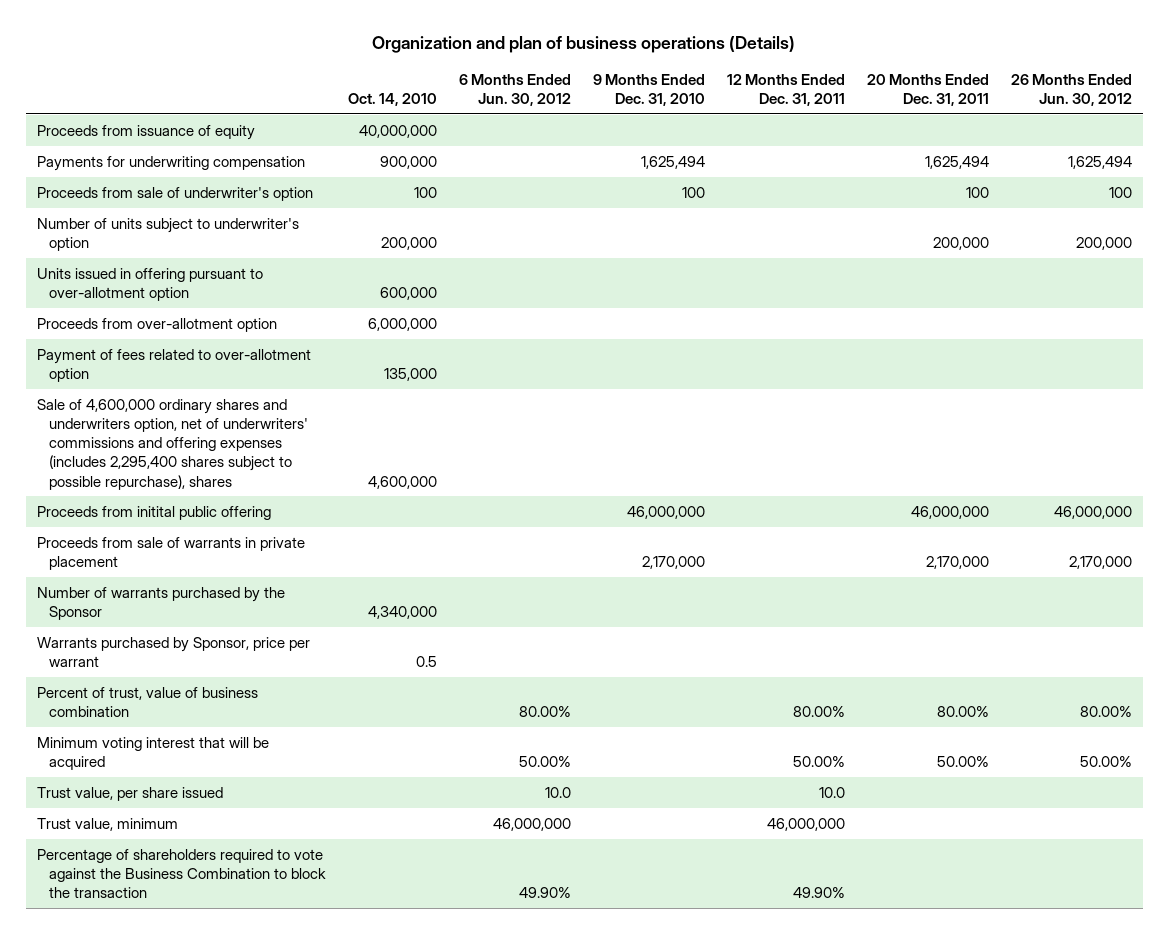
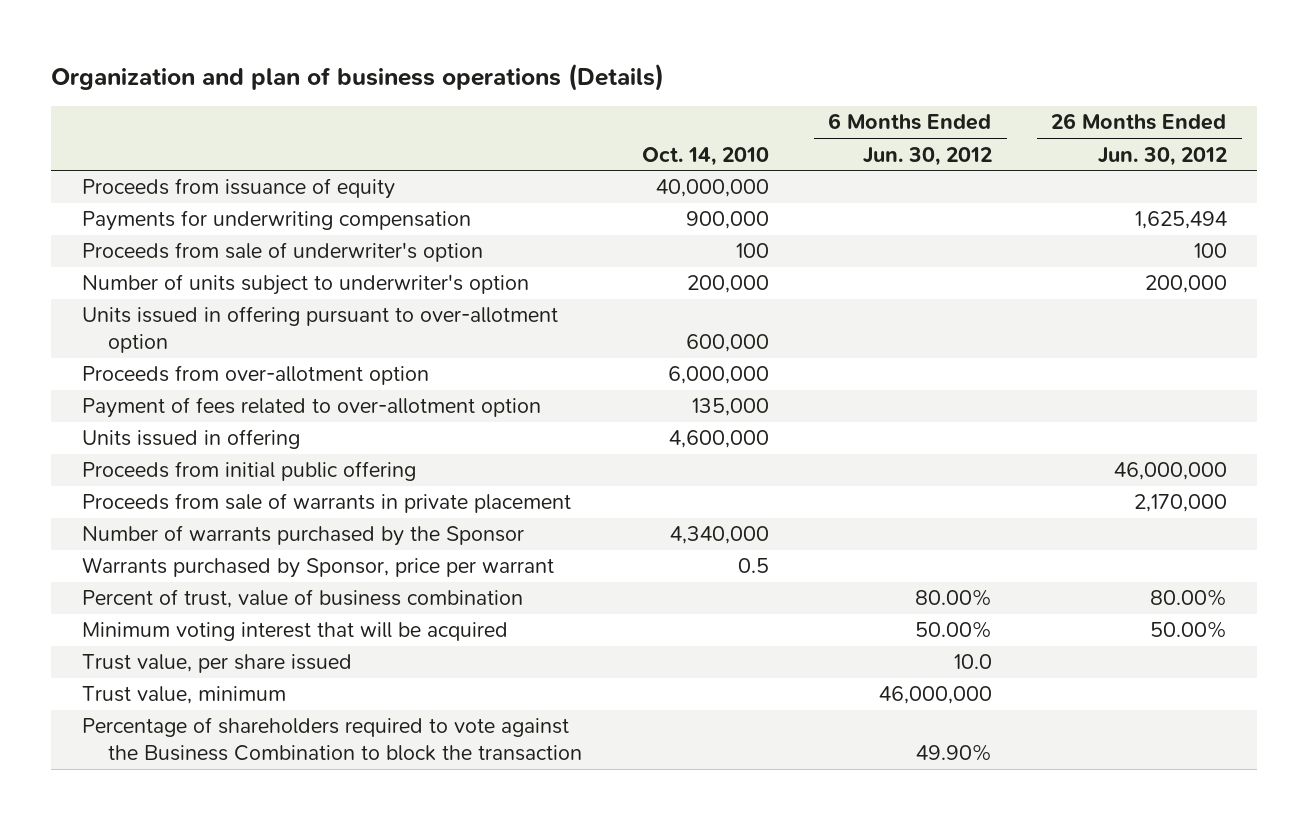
[592,73,705,107] 9 Months Ended Dec. 31, 2010 -> none
[726,73,845,107] 12 Months Ended Dec. 31, 2011 -> none
[866,73,989,107] 20 Months Ended Dec. 31, 2011 -> none
[36,398,309,490] Sale of 4,600,000 ordinary shares and underwriters option, net of underwriters' commissions and offering expenses (includes 2,295,400 shares subject to possible repurchase), shares -> [81,429,300,450] Units issued in offering
[36,505,271,520] Proceeds from initital public offering -> [81,461,416,482] Proceeds from initial public offering

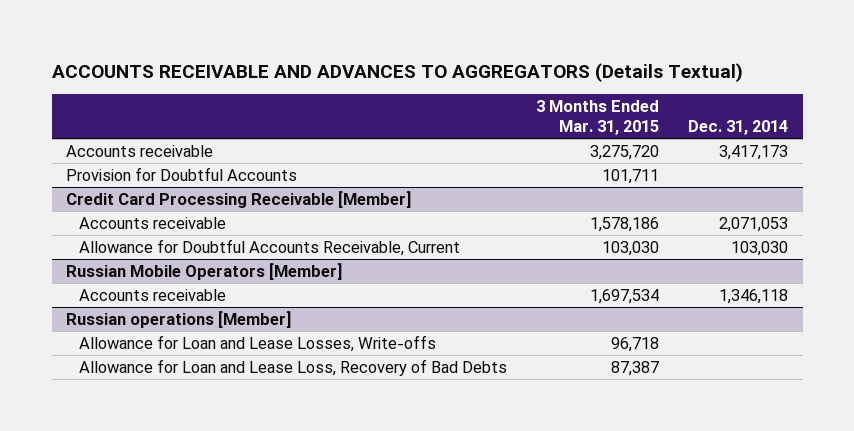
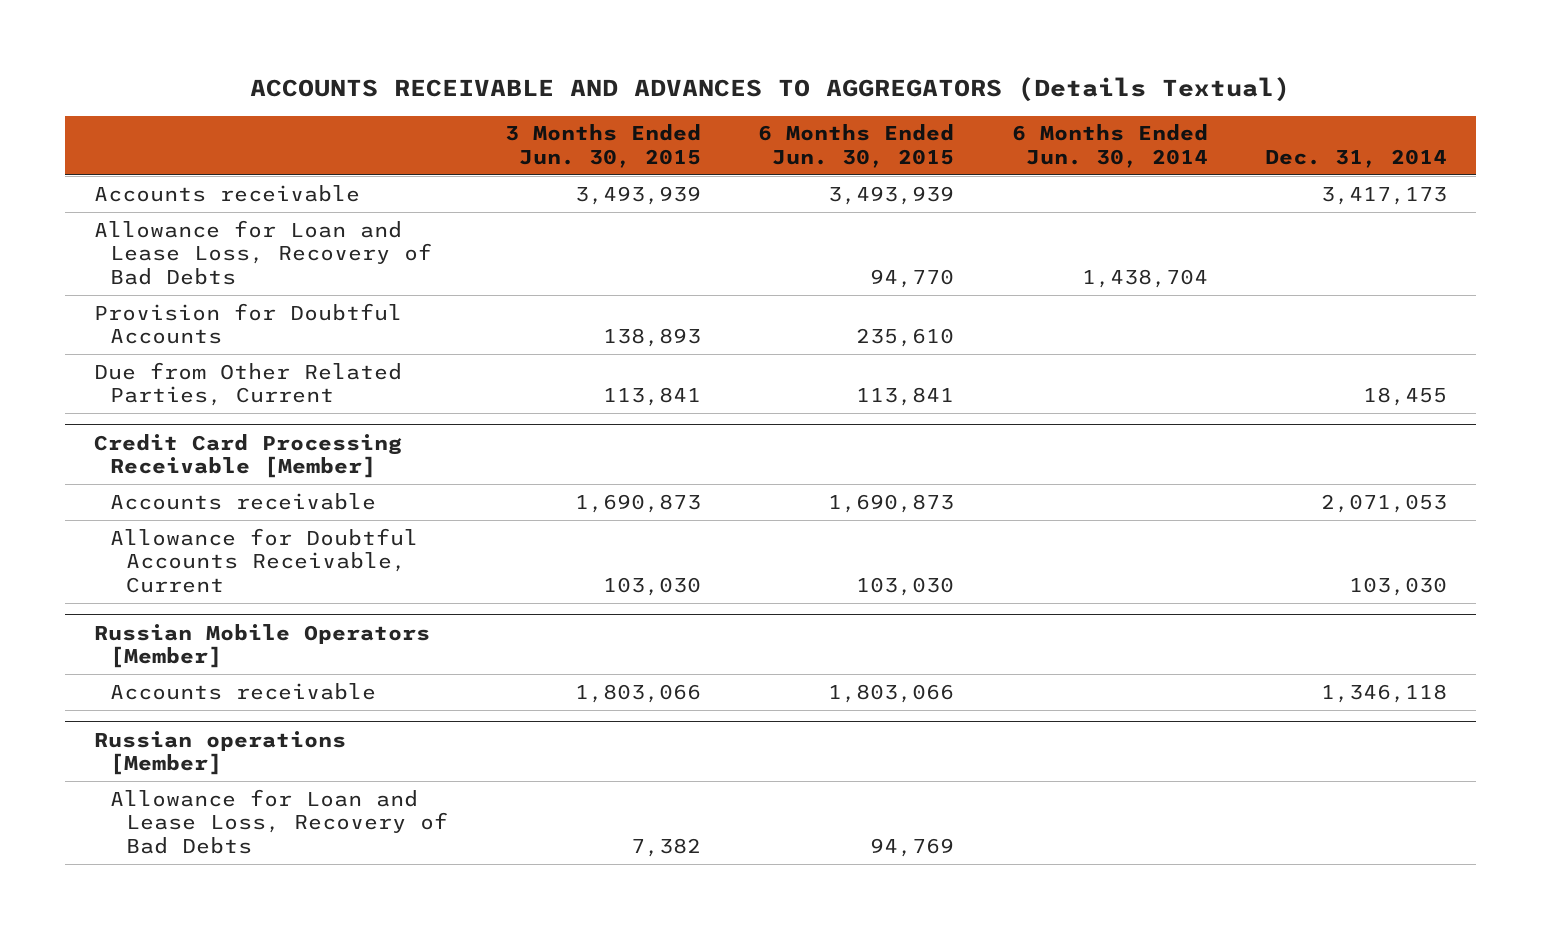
[536,100,660,136] 3 Months Ended Mar. 31, 2015 -> none
none -> [504,124,701,169] 3 Months Ended Jun. 30, 2015
none -> [758,124,955,169] 6 Months Ended Jun. 30, 2015
none -> [1011,124,1208,169] 6 Months Ended Jun. 30, 2014
none -> [93,219,432,286] Allowance for Loan and Lease Loss, Recovery of Bad Debts
none -> [93,361,402,407] Due from Other Related Parties, Current
[78,334,436,352] Allowance for Loan and Lease Losses, Write-offs -> none

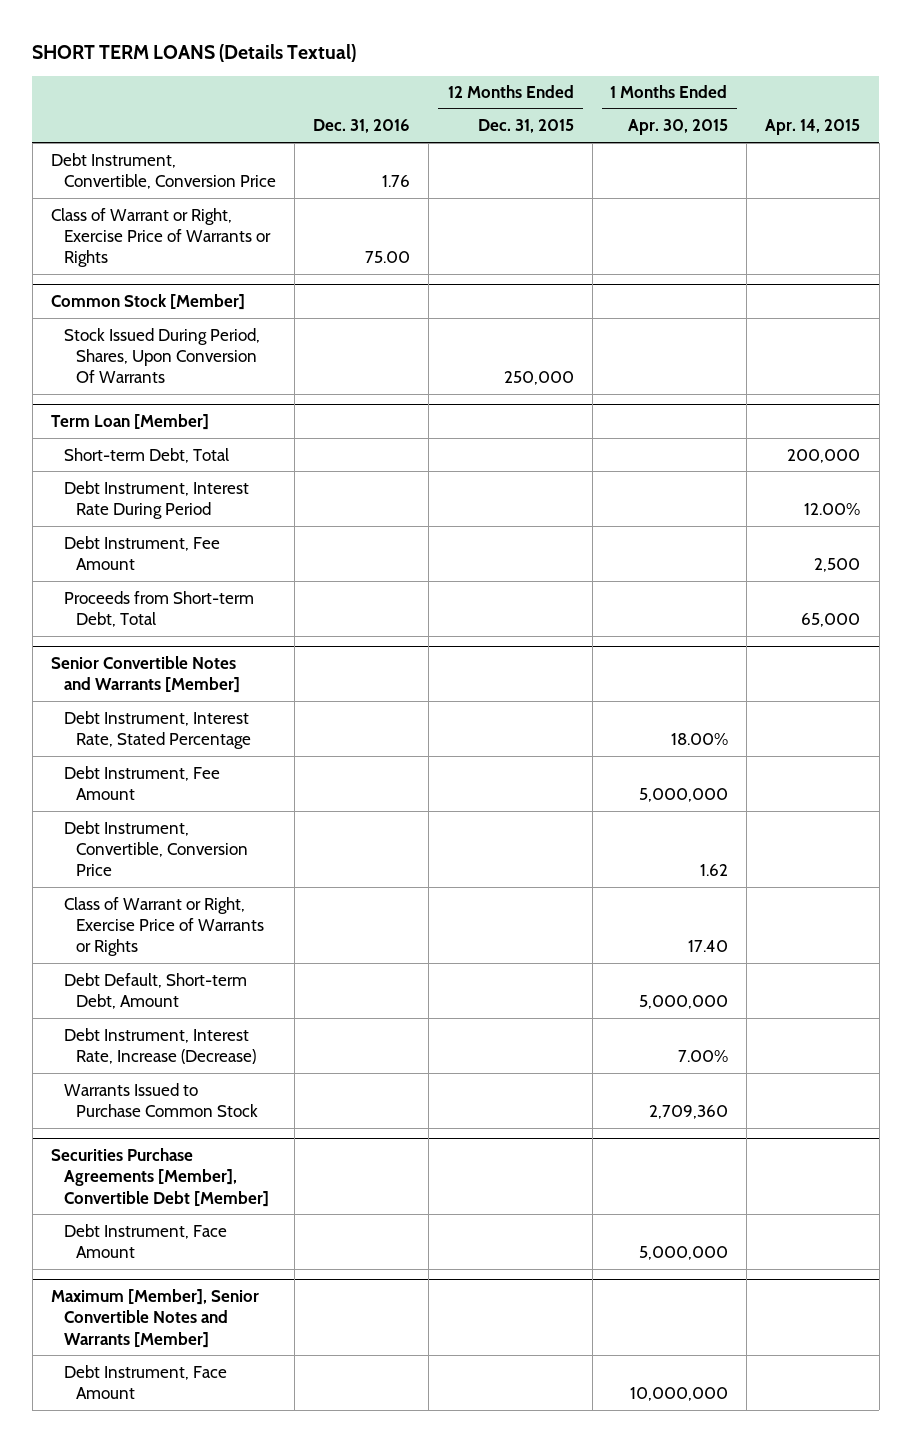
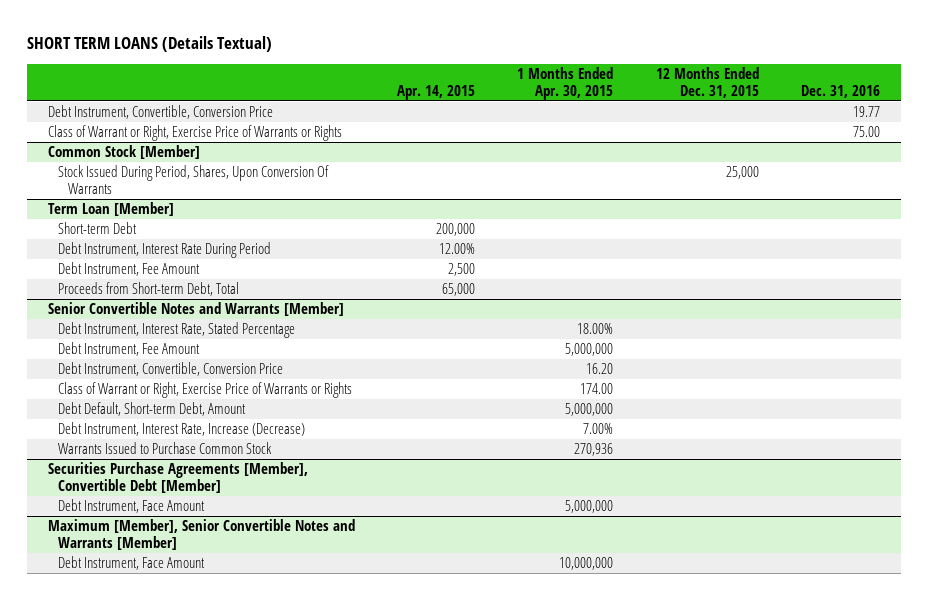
[382,174,411,187] 1.76 -> [853,106,881,118] 19.77
[503,371,574,386] 250,000 -> [725,166,759,180] 25,000
[63,447,229,463] Short-term Debt, Total -> [58,222,138,235] Short-term Debt
[699,864,728,877] 1.62 -> [586,363,614,375] 16.20
[687,940,728,953] 17.40 -> [580,383,614,395] 174.00
[648,1104,728,1119] 2,709,360 -> [574,443,614,457] 270,936

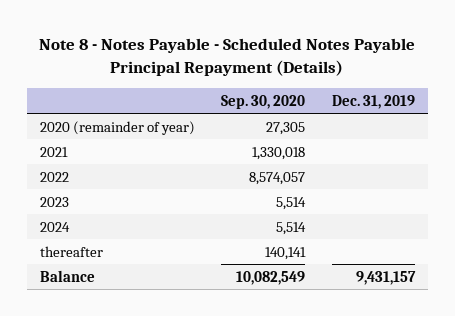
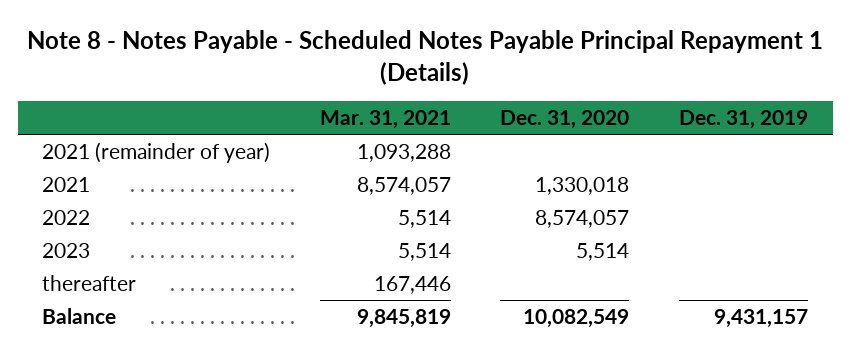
[39,38,416,77] Note 8 - Notes Payable - Scheduled Notes Payable Principal Repayment (Details) -> [27,30,824,85] Note 8 - Notes Payable - Scheduled Notes Payable Principal Repayment 1 (Details)
[221,94,306,109] Sep. 30, 2020 -> none
none -> [319,110,451,130] Mar. 31, 2021
none -> [500,110,630,130] Dec. 31, 2020
[40,120,196,135] 2020 (remainder of year) -> [42,142,271,164] 2021 (remainder of year)
[40,221,71,232] 2024 -> none

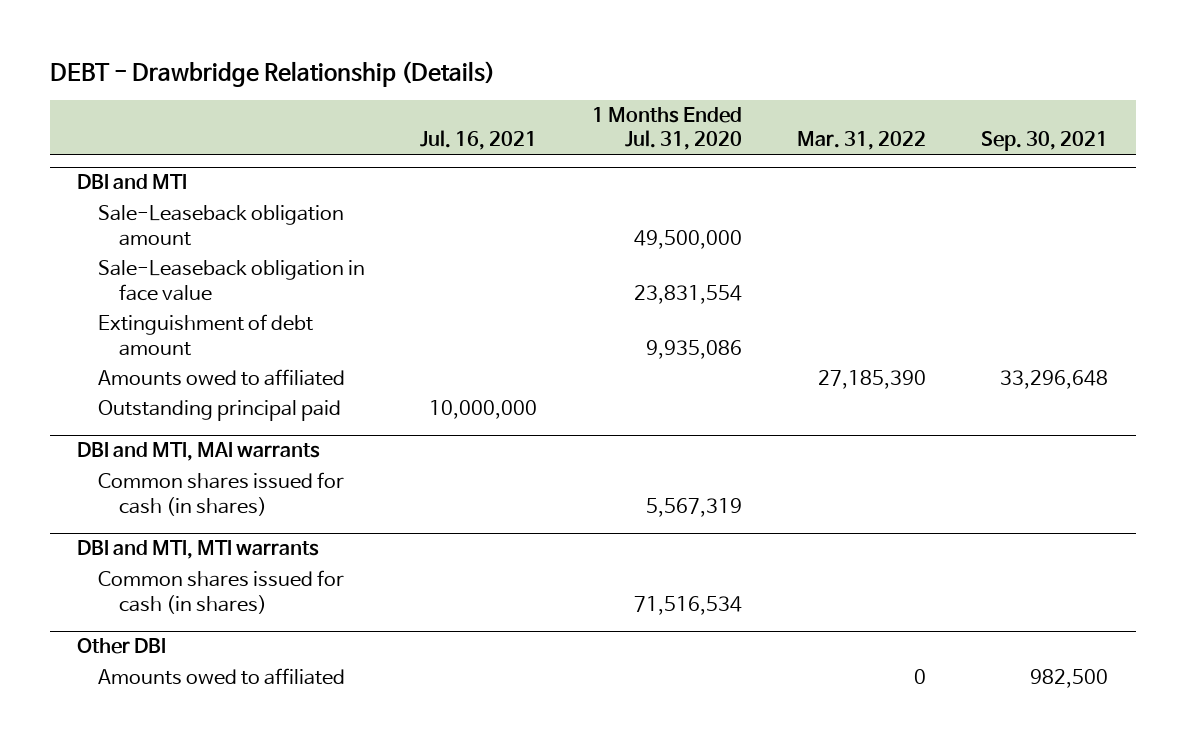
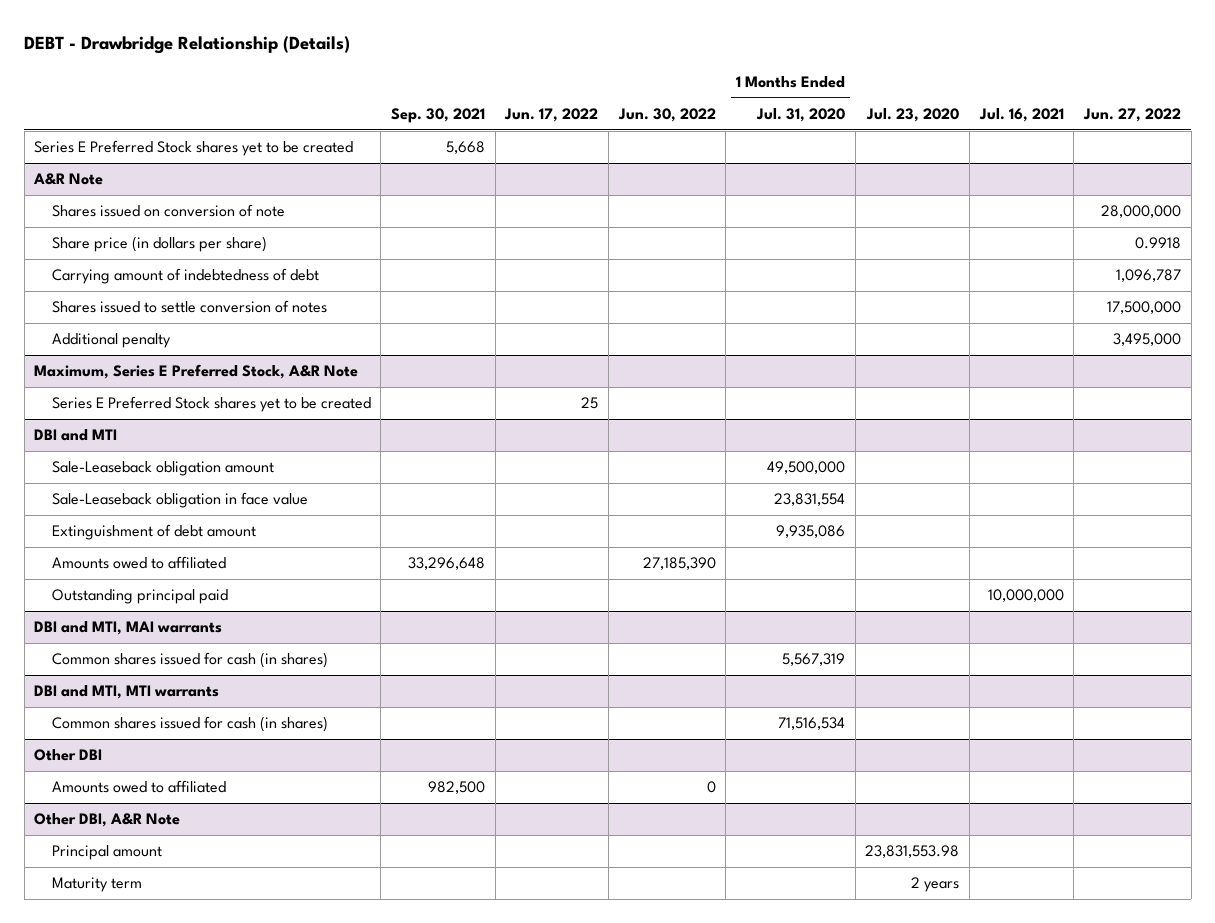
[797,131,927,151] Mar. 31, 2022 -> none
none -> [504,108,599,123] Jun. 17, 2022
none -> [617,108,716,123] Jun. 30, 2022
none -> [866,108,960,123] Jul. 23, 2020
none -> [1083,108,1182,123] Jun. 27, 2022
none -> [34,140,354,157] Series E Preferred Stock shares yet to be created
none -> [33,173,104,186] A&R Note
none -> [51,204,285,218] Shares issued on conversion of note
none -> [51,236,267,253] Share price (in dollars per share)
none -> [51,268,319,285] Carrying amount of indebtedness of debt
none -> [51,300,327,314] Shares issued to settle conversion of notes
none -> [51,333,171,349] Additional penalty
none -> [34,364,359,380] Maximum, Series E Preferred Stock, A&R Note
none -> [51,396,371,413] Series E Preferred Stock shares yet to be created
none -> [34,813,181,828] Other DBI, A&R Note
none -> [51,845,162,861] Principal amount
none -> [51,877,142,893] Maturity term

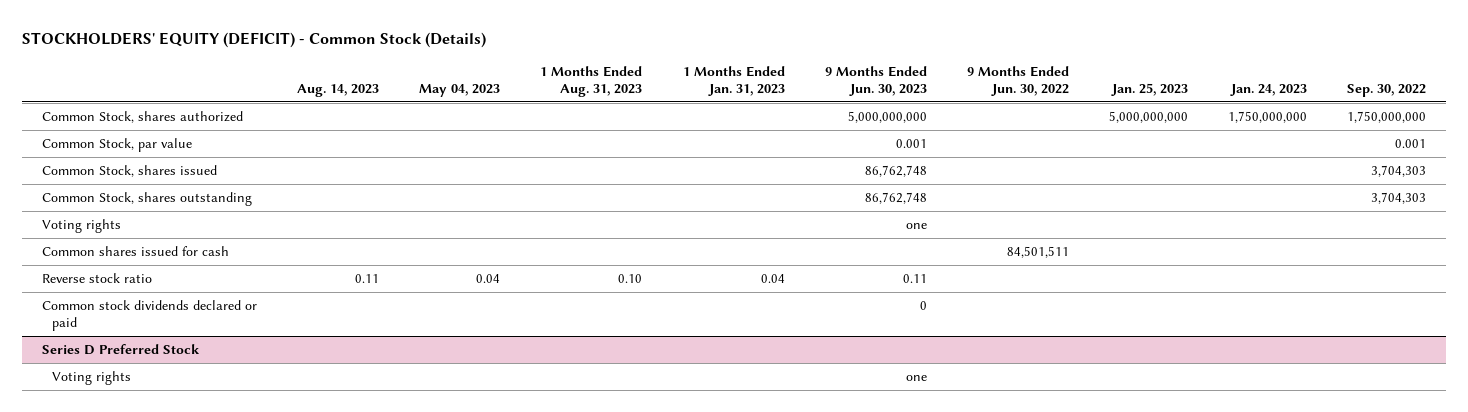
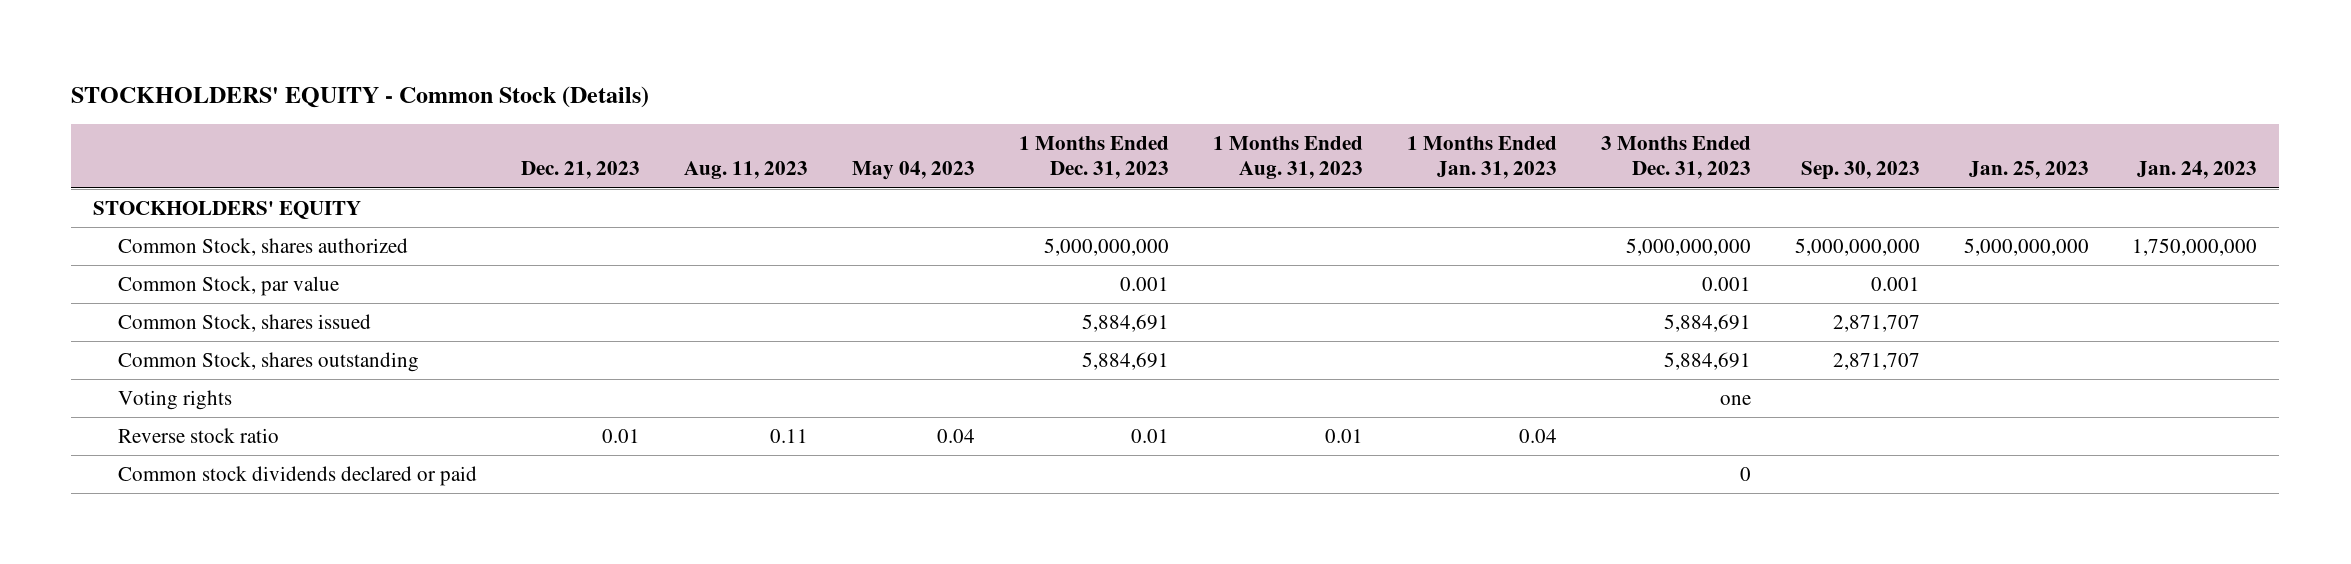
[21,31,486,48] STOCKHOLDERS' EQUITY (DEFICIT) - Common Stock (Details) -> [71,86,650,109] STOCKHOLDERS' EQUITY - Common Stock (Details)
[297,83,380,97] Aug. 14, 2023 -> none
[824,65,927,96] 9 Months Ended Jun. 30, 2023 -> none
[966,65,1069,96] 9 Months Ended Jun. 30, 2022 -> none
[1347,83,1427,97] Sep. 30, 2022 -> none
none -> [521,161,641,180] Dec. 21, 2023
none -> [684,161,809,180] Aug. 11, 2023
none -> [1018,136,1169,180] 1 Months Ended Dec. 31, 2023
none -> [1600,136,1751,180] 3 Months Ended Dec. 31, 2023
none -> [1800,161,1920,181] Sep. 30, 2023
none -> [93,200,362,219] STOCKHOLDERS' EQUITY
[42,246,230,257] Common shares issued for cash -> none
[618,274,643,284] 0.10 -> [1324,428,1363,443] 0.01
[42,344,201,356] Series D Preferred Stock -> none
[52,371,132,386] Voting rights -> none

